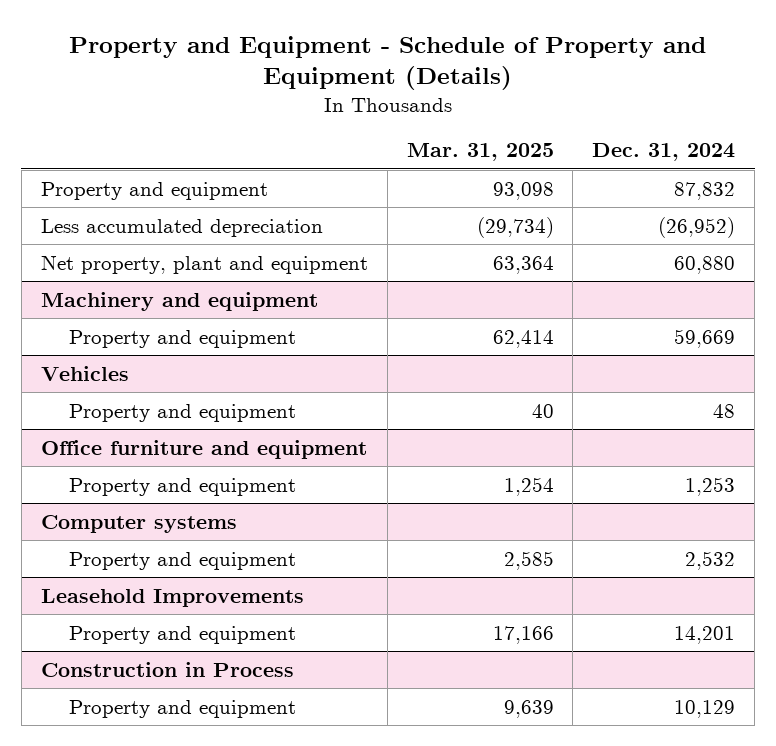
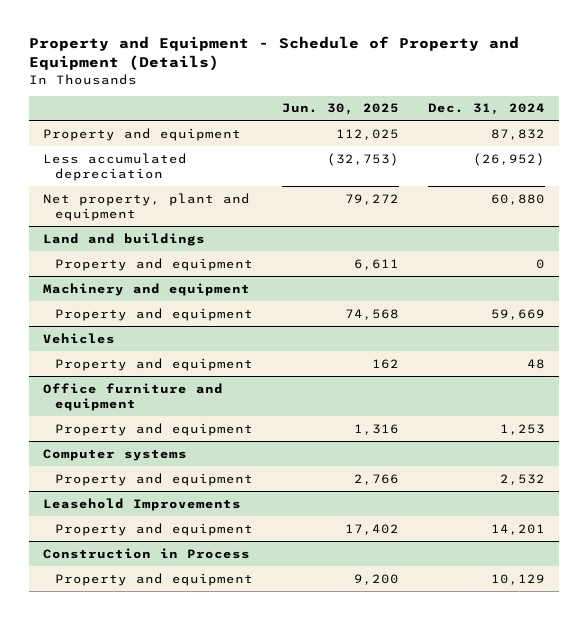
[406,143,554,162] Mar. 31, 2025 -> none
none -> [281,103,399,116] Jun. 30, 2025
none -> [43,232,206,246] Land and buildings
none -> [55,257,254,271] Property and equipment

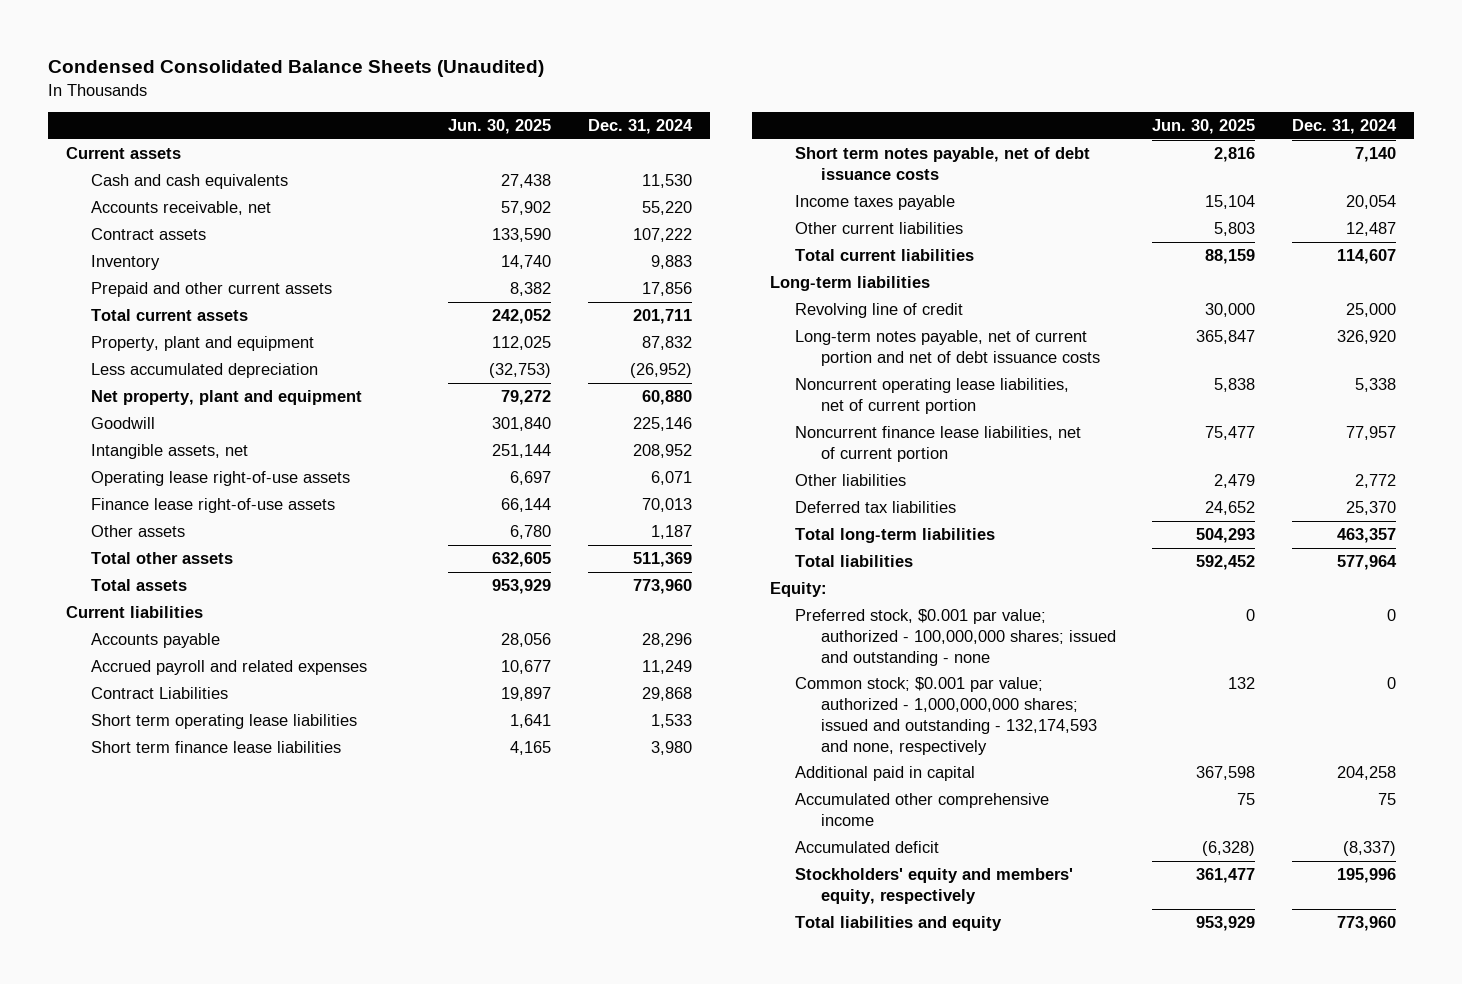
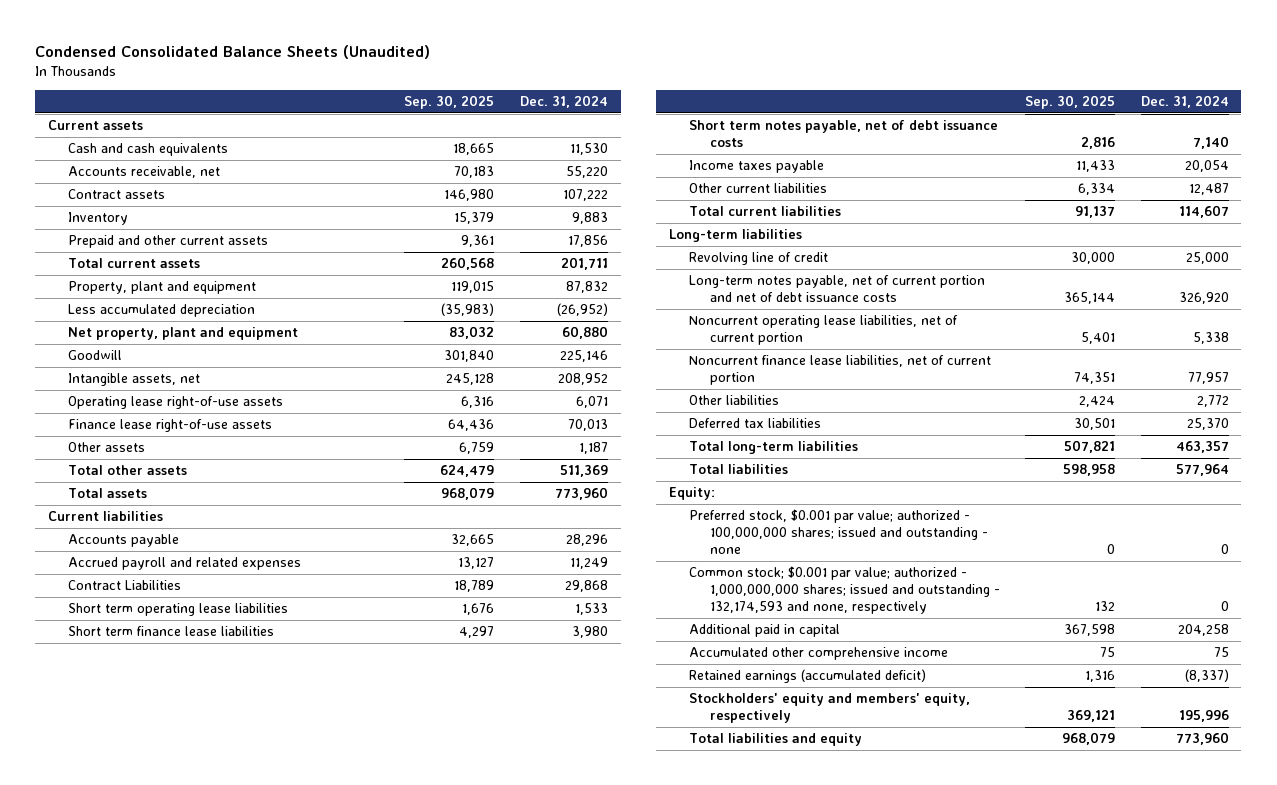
[448,119,552,135] Jun. 30, 2025 -> none
none -> [404,95,495,110] Sep. 30, 2025
[795,841,940,854] Accumulated deficit -> [689,669,927,684] Retained earnings (accumulated deficit)

